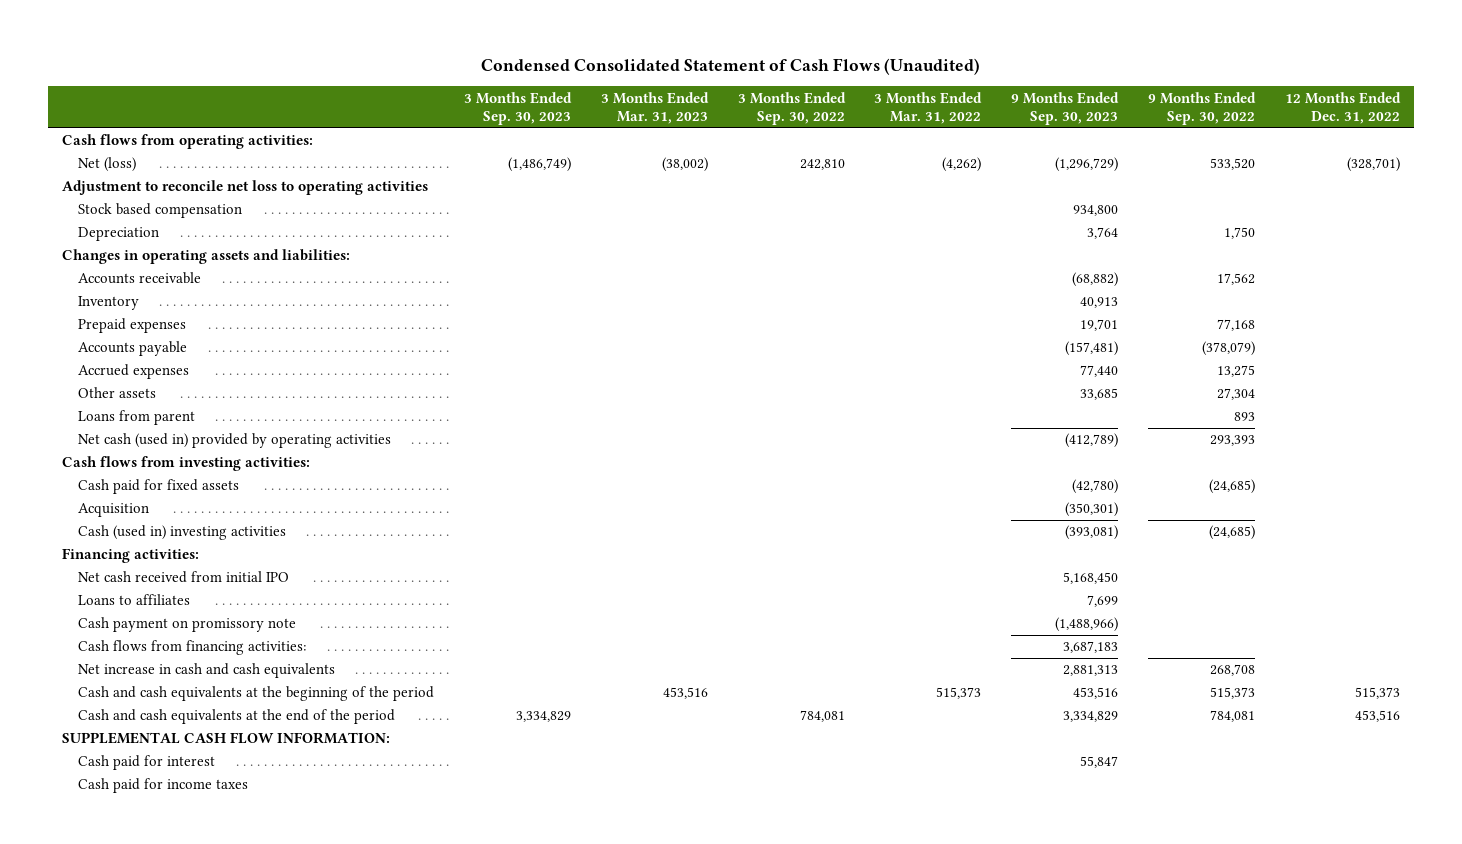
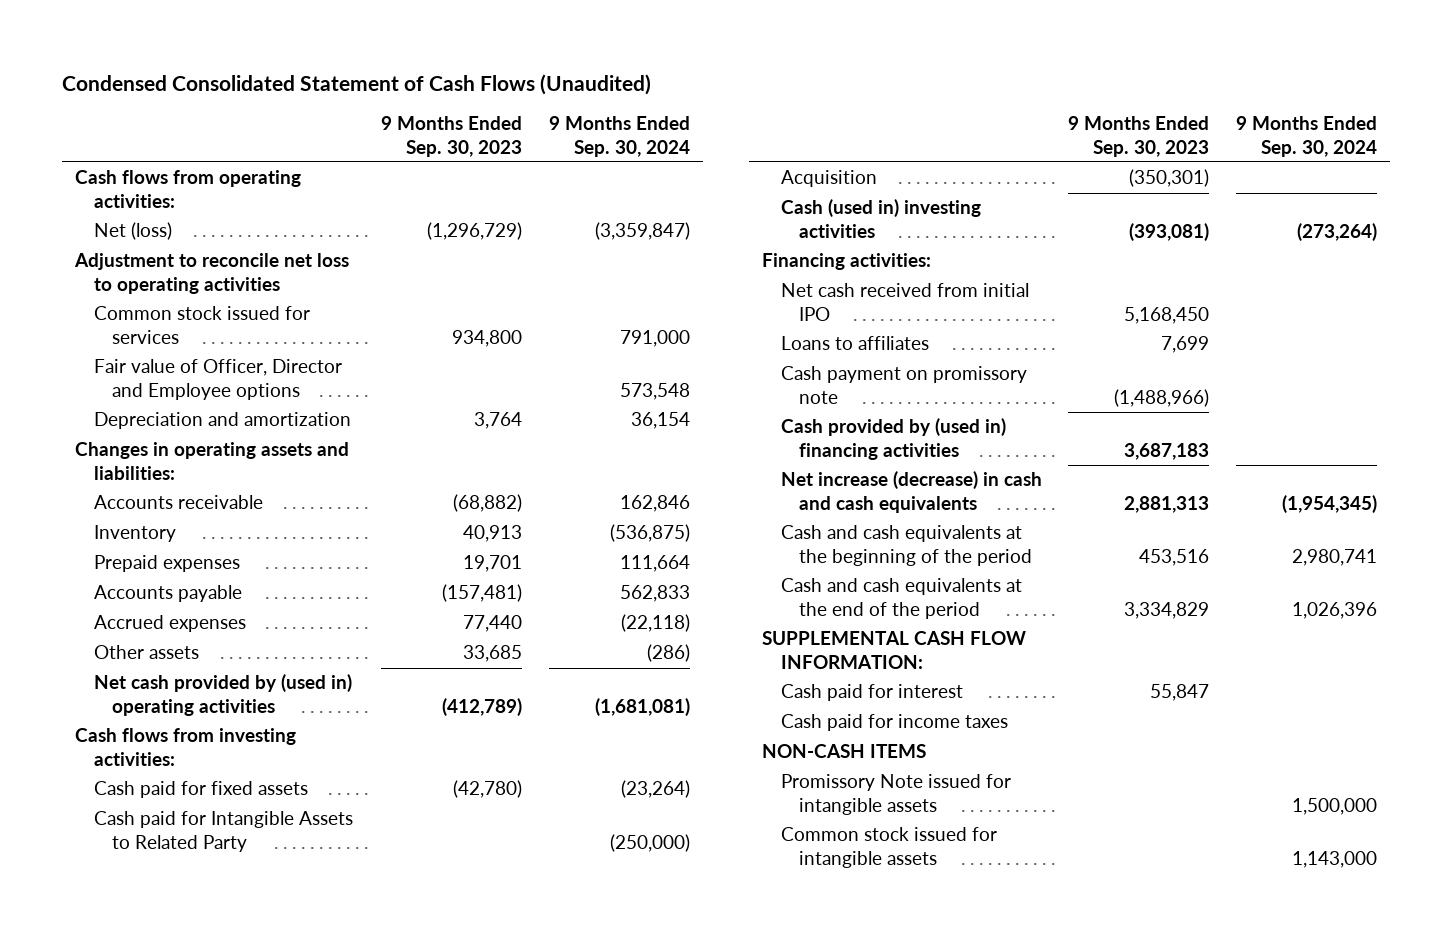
[464,91,573,126] 3 Months Ended Sep. 30, 2023 -> none
[600,91,709,125] 3 Months Ended Mar. 31, 2023 -> none
[737,91,846,126] 3 Months Ended Sep. 30, 2022 -> none
[874,91,983,125] 3 Months Ended Mar. 31, 2022 -> none
[1147,91,1256,126] 9 Months Ended Sep. 30, 2022 -> none
[1284,91,1401,125] 12 Months Ended Dec. 31, 2022 -> none
none -> [548,116,690,157] 9 Months Ended Sep. 30, 2024
[78,203,243,219] Stock based compensation -> [93,306,310,344] Common stock issued for services
none -> [93,359,342,400] Fair value of Officer, Director and Employee options
[78,227,160,242] Depreciation -> [93,412,351,430] Depreciation and amortization
[78,410,196,426] Loans from parent -> none
[78,433,392,449] Net cash (used in) provided by operating activities -> [93,674,352,716] Net cash provided by (used in) operating activities
none -> [93,811,353,852] Cash paid for Intangible Assets to Related Party
[78,640,308,656] Cash flows from financing activities: -> [780,418,1006,460] Cash provided by (used in) financing activities
[78,663,336,679] Net increase in cash and cash equivalents -> [780,471,1042,513] Net increase (decrease) in cash and cash equivalents
none -> [762,744,927,759] NON-CASH ITEMS
none -> [780,774,1011,815] Promissory Note issued for intangible assets
none -> [780,827,997,868] Common stock issued for intangible assets

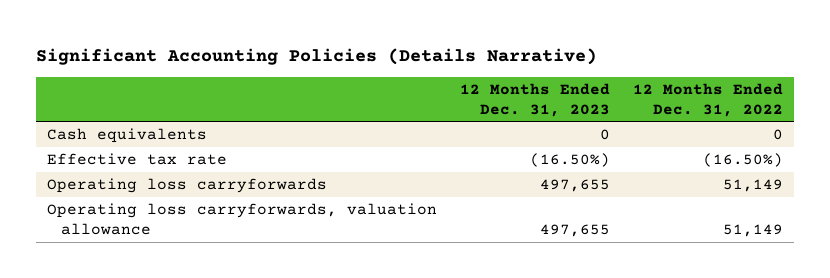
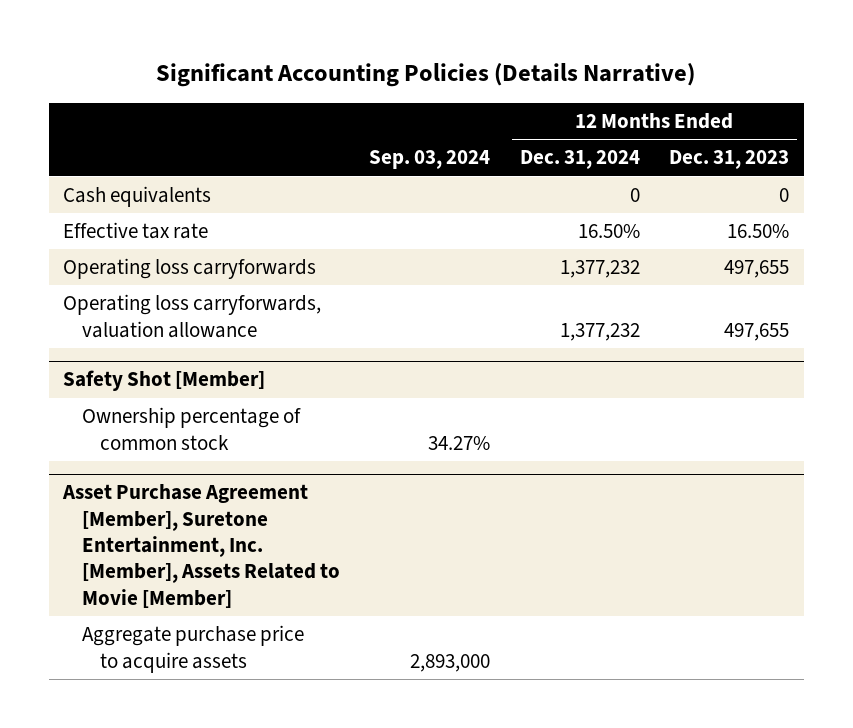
[632,83,783,117] 12 Months Ended Dec. 31, 2022 -> none
none -> [369,150,491,170] Sep. 03, 2024
none -> [519,150,640,170] Dec. 31, 2024
[530,153,611,168] (16.50%) -> [727,224,790,239] 16.50%
none -> [63,370,266,392] Safety Shot [Member]
none -> [81,407,301,450] Ownership percentage of common stock
none -> [62,484,340,608] Asset Purchase Agreement [Member], Suretone Entertainment, Inc. [Member], Assets Related to Movie [Member]
none -> [81,625,304,673] Aggregate purchase price to acquire assets

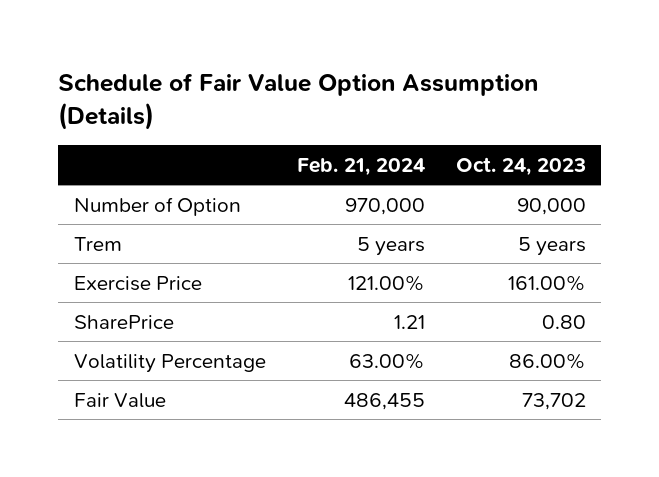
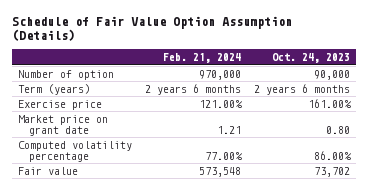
[73,236,122,251] Trem -> none
[73,196,241,216] Number of Option -> [17,69,114,80] Number of option
none -> [17,83,90,95] Term (years)
[73,275,202,291] Exercise Price -> [17,99,102,110] Exercise price
[73,314,174,329] SharePrice -> [17,114,108,136] Market price on grant date
[73,353,266,373] Volatility Percentage -> [17,140,132,162] Computed volatility percentage
[348,352,425,369] 63.00% -> [204,151,243,160] 77.00%
[73,392,166,408] Fair Value -> [17,166,78,175] Fair value
[343,392,425,410] 486,455 -> [198,166,241,177] 573,548

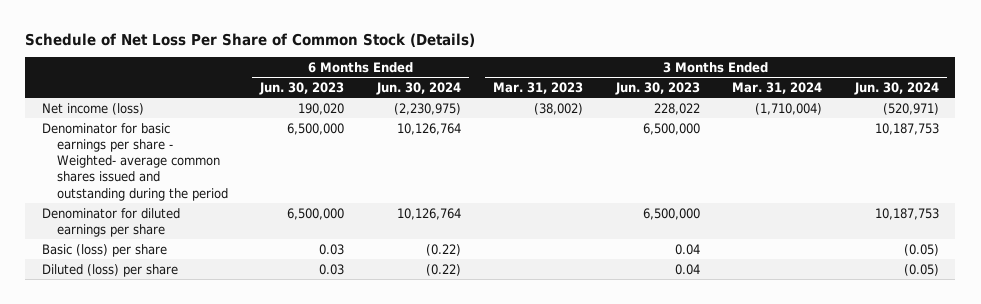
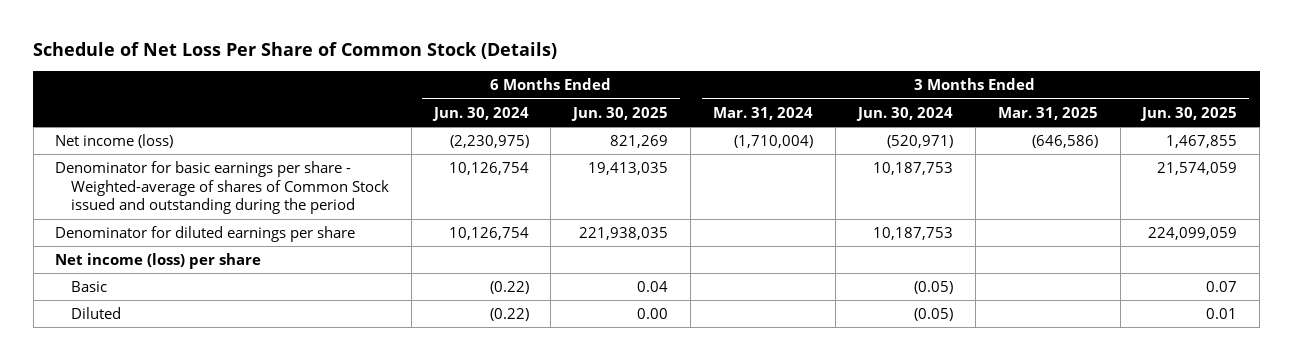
[259,81,345,95] Jun. 30, 2023 -> none
[493,81,584,94] Mar. 31, 2023 -> none
[614,81,700,95] Jun. 30, 2023 -> none
none -> [571,106,669,121] Jun. 30, 2025
none -> [997,106,1098,120] Mar. 31, 2025
none -> [1140,106,1238,121] Jun. 30, 2025
[41,122,228,201] Denominator for basic earnings per share - Weighted- average common shares issued and outstanding during the period -> [55,161,389,215] Denominator for basic earnings per share - Weighted-average of shares of Common Stock issued and outstanding during the period
[396,122,461,135] 10,126,764 -> [448,162,529,176] 10,126,754
[396,207,461,220] 10,126,764 -> [448,227,529,241] 10,126,754
none -> [55,253,262,270] Net income (loss) per share
[41,243,167,257] Basic (loss) per share -> [70,281,107,293] Basic
[41,263,178,277] Diluted (loss) per share -> [70,307,121,320] Diluted

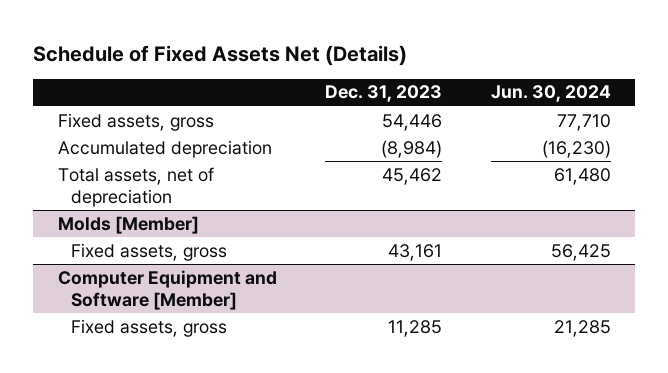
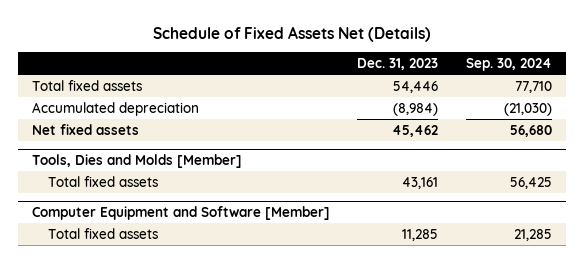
[490,85,611,103] Jun. 30, 2024 -> none
none -> [466,58,553,72] Sep. 30, 2024
[57,112,214,131] Fixed assets, gross -> [31,79,142,91] Total fixed assets
[57,215,199,234] Molds [Member] -> none
[57,166,214,207] Total assets, net of depreciation -> [31,123,139,135] Net fixed assets
none -> [31,154,242,169] Tools, Dies and Molds [Member]
[70,242,227,261] Fixed assets, gross -> [48,175,159,187] Total fixed assets
[70,318,227,337] Fixed assets, gross -> [48,227,159,239] Total fixed assets

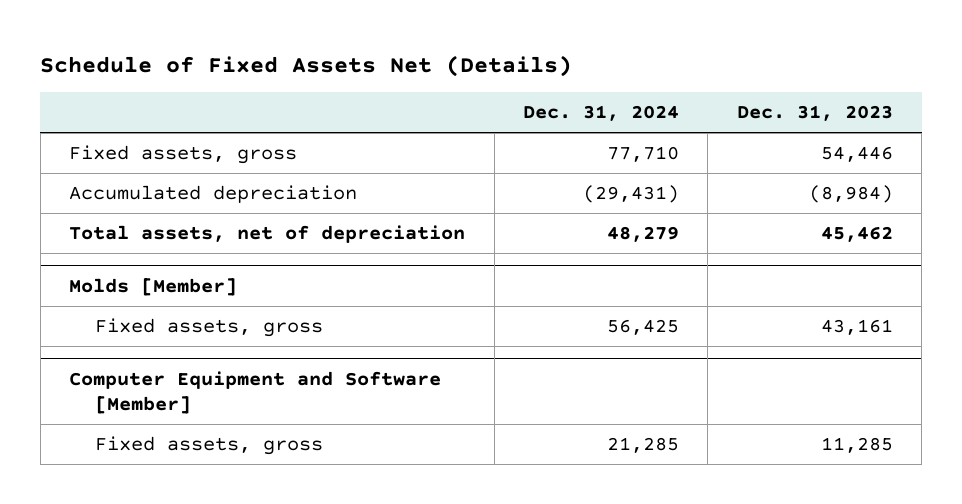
[466,58,553,72] Sep. 30, 2024 -> none
none -> [522,105,679,122] Dec. 31, 2024
[31,79,142,91] Total fixed assets -> [69,145,298,165] Fixed assets, gross
[31,154,242,169] Tools, Dies and Molds [Member] -> none
[31,123,139,135] Net fixed assets -> [69,225,466,244] Total assets, net of depreciation
none -> [69,277,238,296] Molds [Member]
[48,175,159,187] Total fixed assets -> [95,318,324,338] Fixed assets, gross
[48,227,159,239] Total fixed assets -> [95,436,324,456] Fixed assets, gross

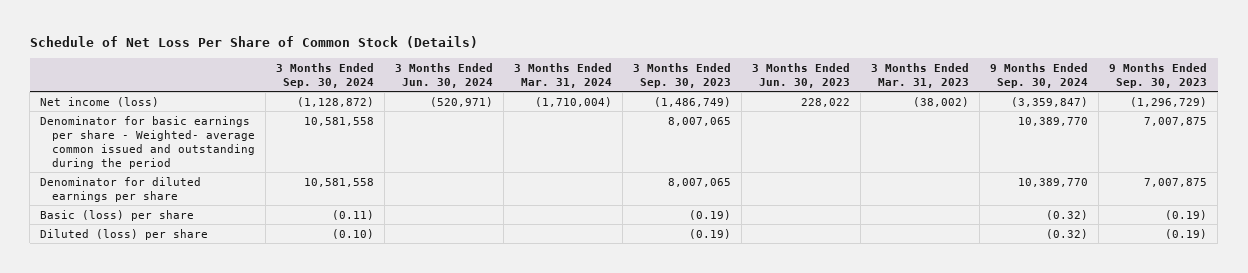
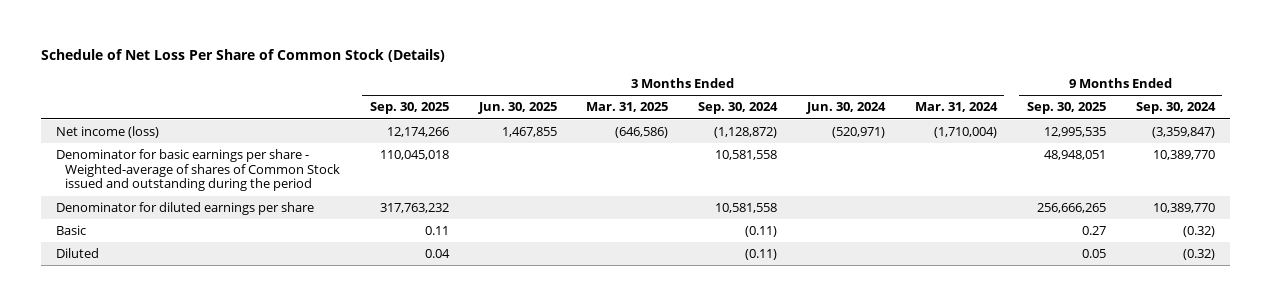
[633,62,732,88] 3 Months Ended Sep. 30, 2023 -> none
[752,62,851,88] 3 Months Ended Jun. 30, 2023 -> none
[871,62,970,88] 3 Months Ended Mar. 31, 2023 -> none
[1109,62,1208,88] 9 Months Ended Sep. 30, 2023 -> none
none -> [369,102,449,115] Sep. 30, 2025
none -> [477,102,557,115] Jun. 30, 2025
none -> [586,102,669,113] Mar. 31, 2025
none -> [1026,102,1106,115] Sep. 30, 2025
[40,115,256,169] Denominator for basic earnings per share - Weighted- average common issued and outstanding during the period -> [55,149,340,192] Denominator for basic earnings per share - Weighted-average of shares of Common Stock issued and outstanding during the period
[40,209,195,221] Basic (loss) per share -> [55,225,86,236] Basic
[40,228,209,240] Diluted (loss) per share -> [55,248,99,259] Diluted
[332,228,375,239] (0.10) -> [745,249,778,261] (0.11)

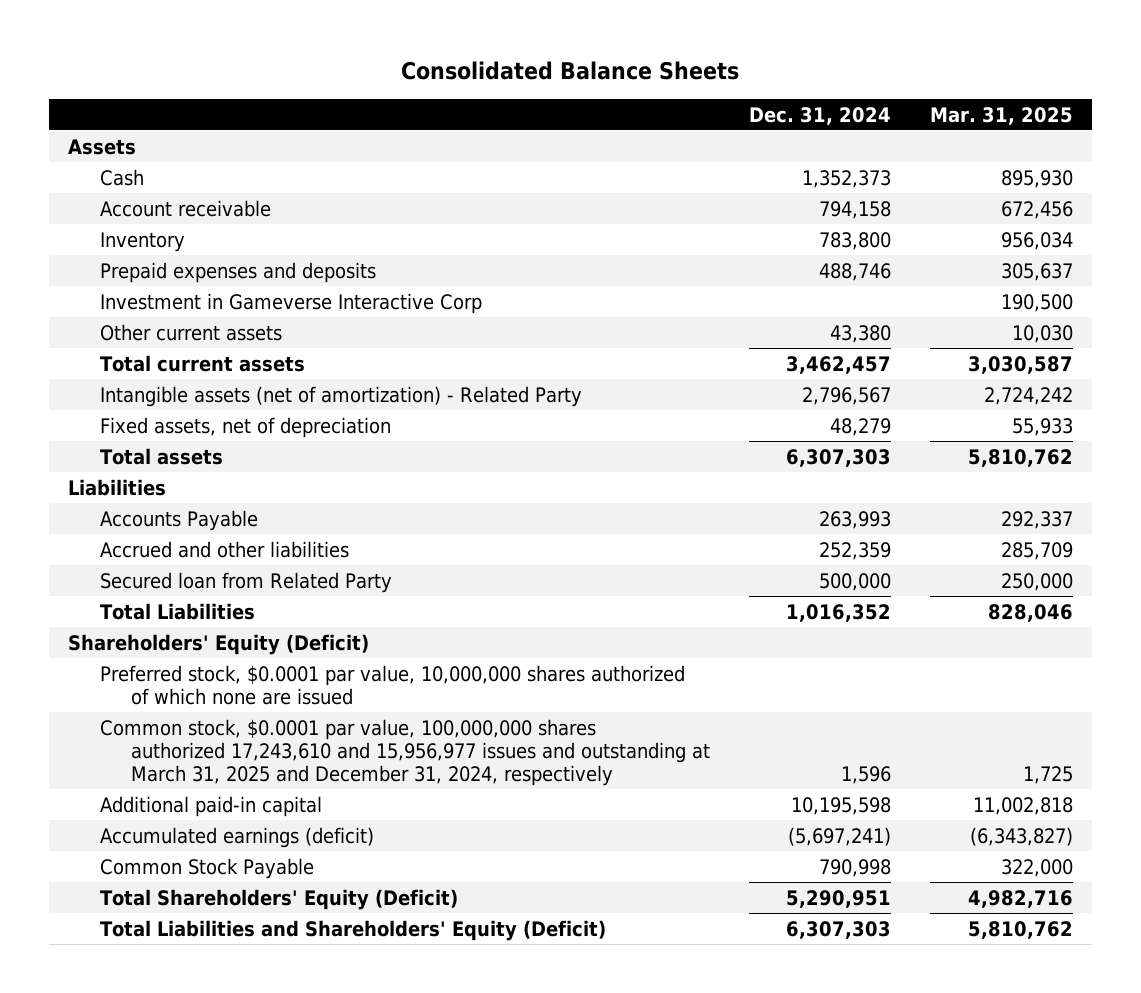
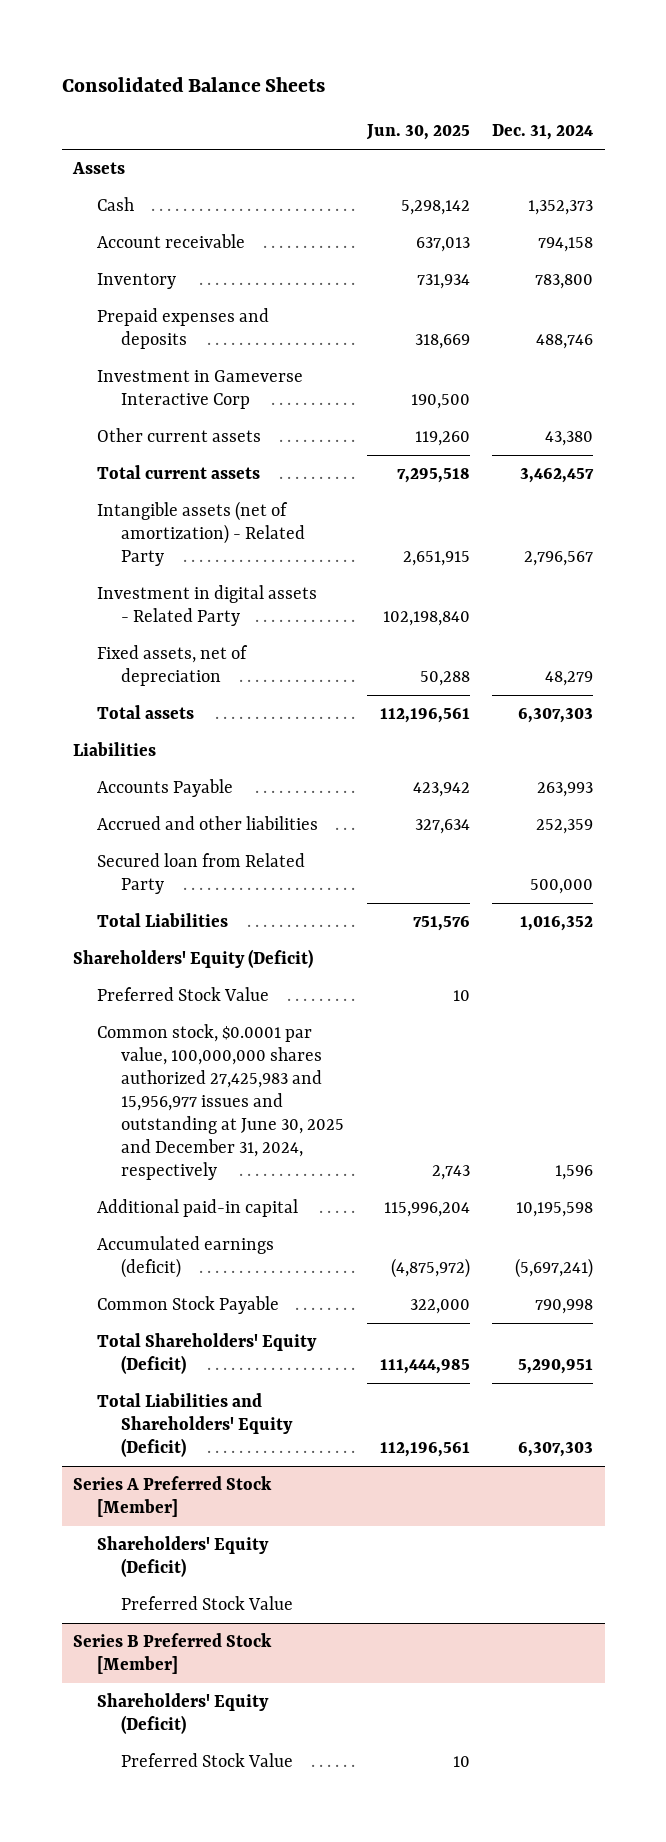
[929,106,1073,125] Mar. 31, 2025 -> none
none -> [365,124,470,141] Jun. 30, 2025
none -> [97,585,318,627] Investment in digital assets - Related Party
[99,664,685,705] Preferred stock, $0.0001 par value, 10,000,000 shares authorized of which none are issued -> [97,987,270,1002] Preferred Stock Value
[99,718,711,787] Common stock, $0.0001 par value, 100,000,000 shares authorized 17,243,610 and 15,956,977 issues and outstanding at March 31, 2025 and December 31, 2024, respectively -> [97,1024,345,1181] Common stock, $0.0001 par value, 100,000,000 shares authorized 27,425,983 and 15,956,977 issues and outstanding at June 30, 2025 and December 31, 2024, respectively
none -> [73,1476,273,1518] Series A Preferred Stock [Member]
none -> [97,1536,270,1578] Shareholders' Equity (Deficit)
none -> [121,1596,294,1611] Preferred Stock Value
none -> [73,1633,273,1675] Series B Preferred Stock [Member]
none -> [97,1693,270,1735] Shareholders' Equity (Deficit)
none -> [121,1753,294,1768] Preferred Stock Value

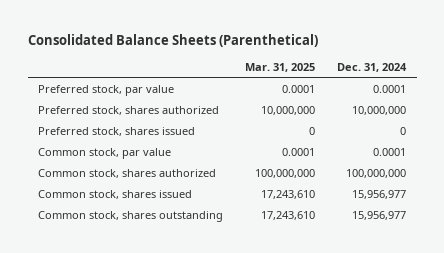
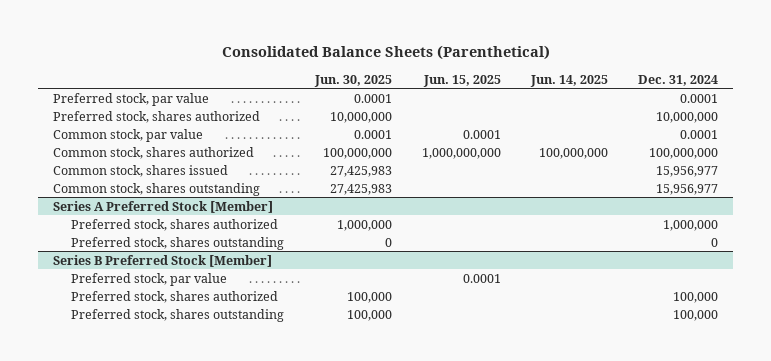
[245,62,316,72] Mar. 31, 2025 -> none
none -> [313,74,392,87] Jun. 30, 2025
none -> [422,74,501,87] Jun. 15, 2025
none -> [530,74,609,87] Jun. 14, 2025
[38,126,196,136] Preferred stock, shares issued -> none
none -> [52,200,273,213] Series A Preferred Stock [Member]
none -> [71,218,279,231] Preferred stock, shares authorized
none -> [71,236,285,250] Preferred stock, shares outstanding
none -> [52,254,272,267] Series B Preferred Stock [Member]
none -> [71,272,228,286] Preferred stock, par value
none -> [71,290,279,303] Preferred stock, shares authorized
none -> [71,308,285,322] Preferred stock, shares outstanding

